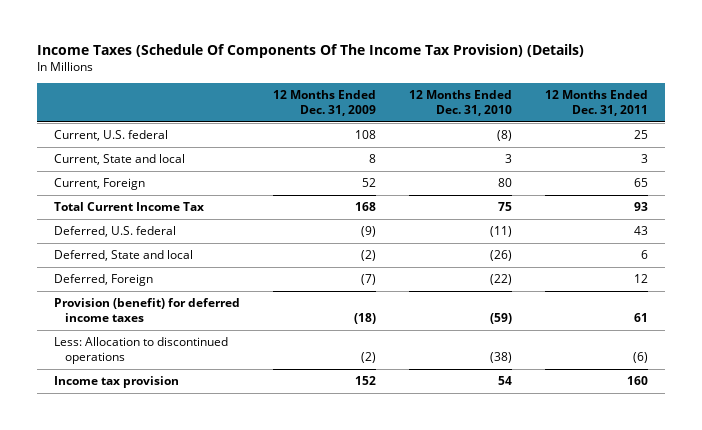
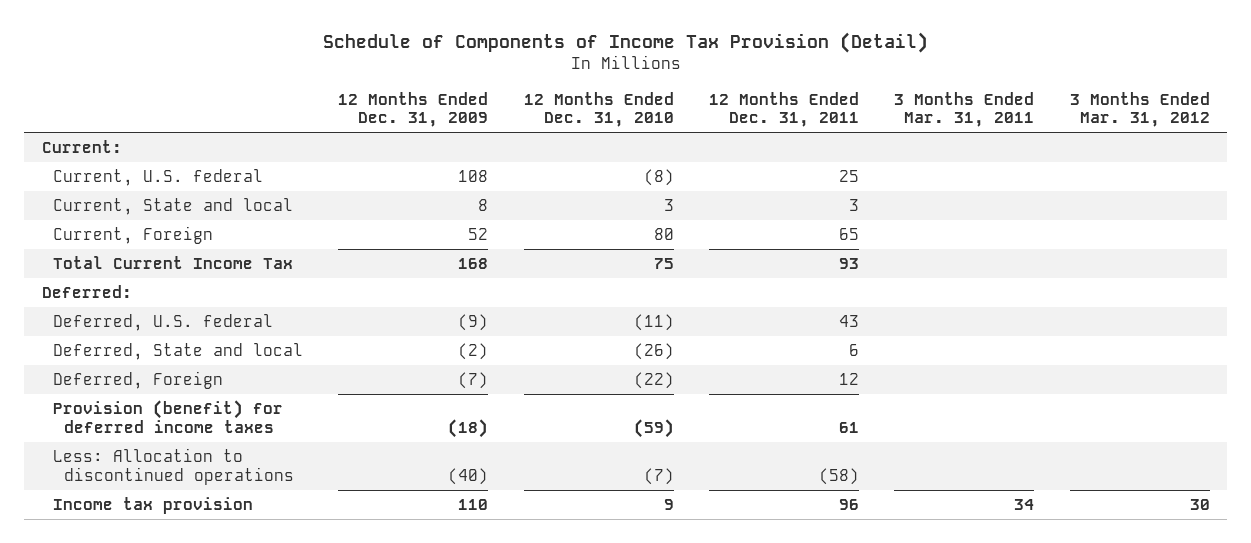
[36,44,584,59] Income Taxes (Schedule Of Components Of The Income Tax Provision) (Details) -> [322,32,928,54] Schedule of Components of Income Tax Provision (Detail)
none -> [894,91,1035,128] 3 Months Ended Mar. 31, 2011
none -> [1069,91,1210,128] 3 Months Ended Mar. 31, 2012
none -> [41,139,122,153] Current:
none -> [41,284,132,298] Deferred:
[360,351,376,363] (2) -> [448,467,489,485] (40)
[490,351,513,363] (38) -> [643,467,674,485] (7)
[633,351,649,363] (6) -> [818,467,859,485] (58)
[354,376,376,386] 152 -> [458,498,489,510] 110
[498,376,513,386] 54 -> [663,498,674,510] 9
[627,376,649,386] 160 -> [838,498,859,510] 96

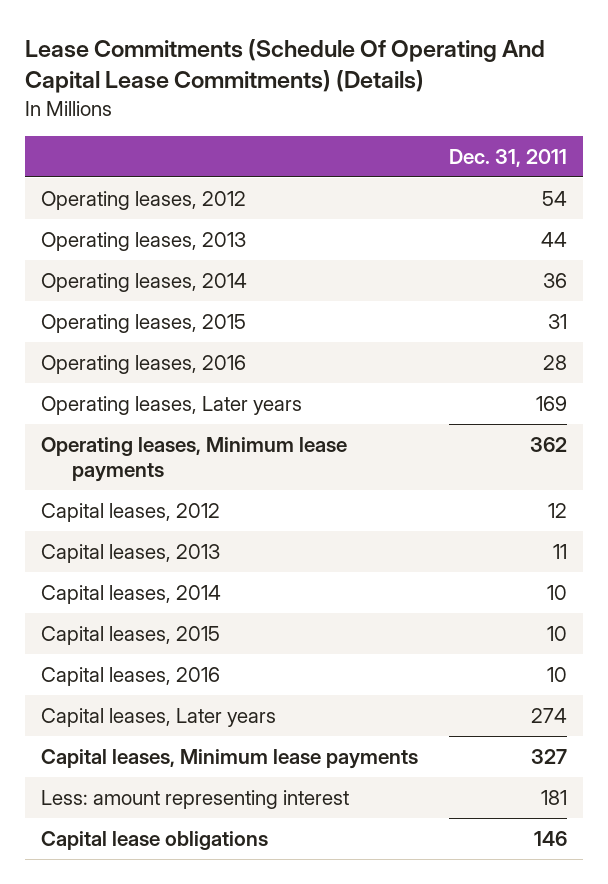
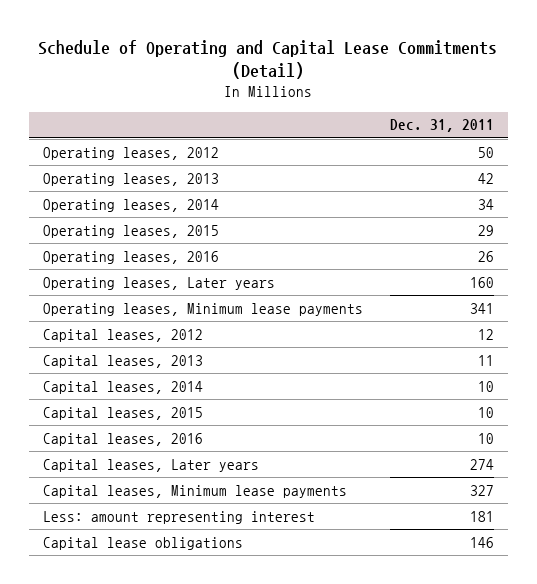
[24,38,545,94] Lease Commitments (Schedule Of Operating And Capital Lease Commitments) (Details) -> [38,39,498,80] Schedule of Operating and Capital Lease Commitments (Detail)
[542,190,568,206] 54 -> [478,146,495,158] 50
[541,231,568,247] 44 -> [478,172,495,184] 42
[543,272,568,288] 36 -> [478,198,495,210] 34
[548,313,568,329] 31 -> [478,224,495,236] 29
[543,354,568,370] 28 -> [478,250,495,262] 26
[536,395,568,411] 169 -> [470,276,495,288] 160
[530,436,568,452] 362 -> [470,302,495,314] 341

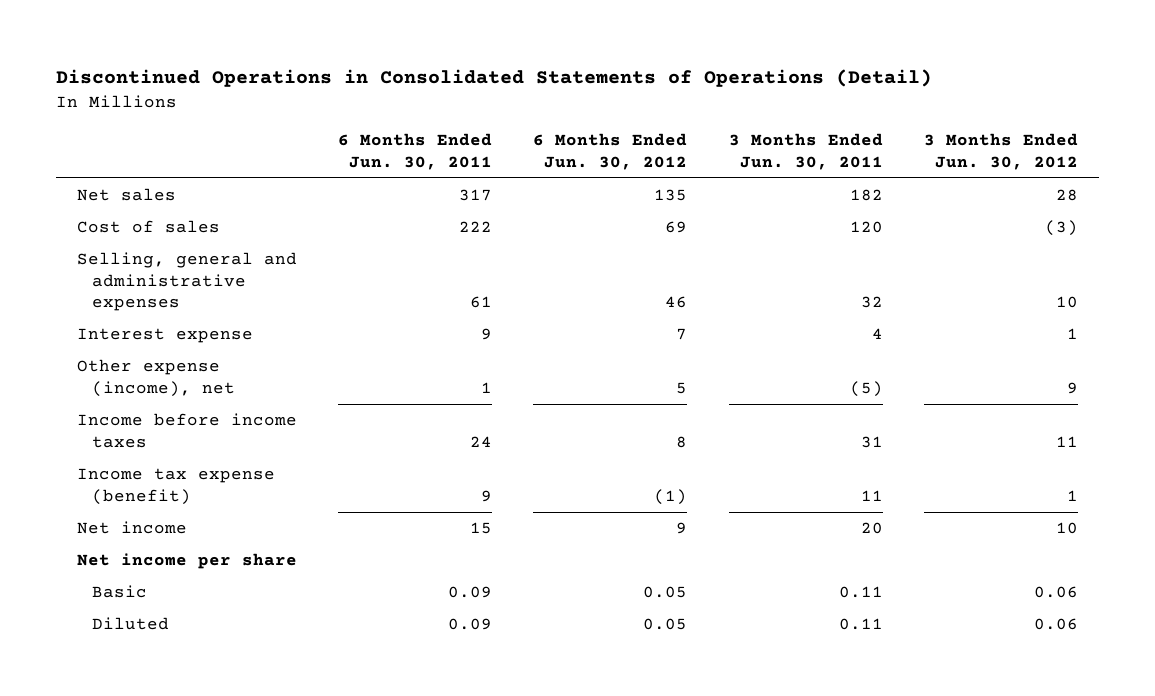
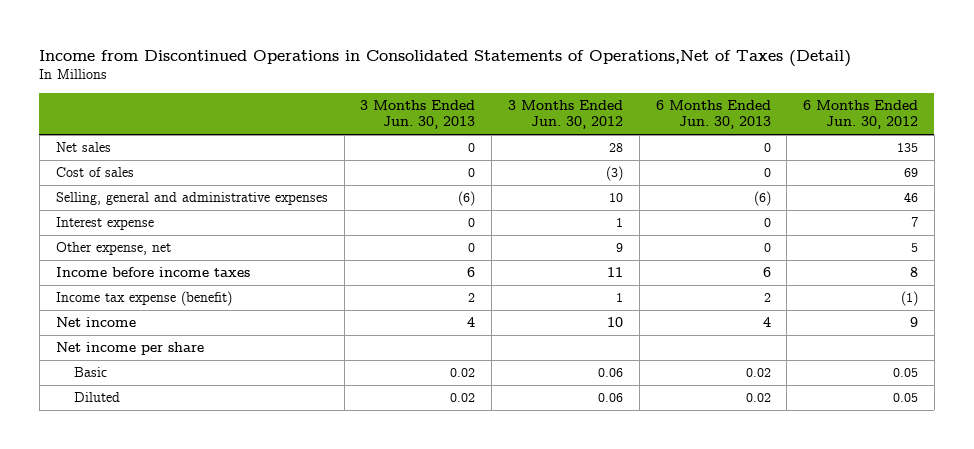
[55,69,932,88] Discontinued Operations in Consolidated Statements of Operations (Detail) -> [39,49,852,67] Income from Discontinued Operations in Consolidated Statements of Operations,Net of Taxes (Detail)
[337,133,492,171] 6 Months Ended Jun. 30, 2011 -> none
[728,133,883,171] 3 Months Ended Jun. 30, 2011 -> none
none -> [360,99,476,130] 3 Months Ended Jun. 30, 2013
none -> [655,99,771,130] 6 Months Ended Jun. 30, 2013
[76,358,236,397] Other expense (income), net -> [55,242,171,256] Other expense, net

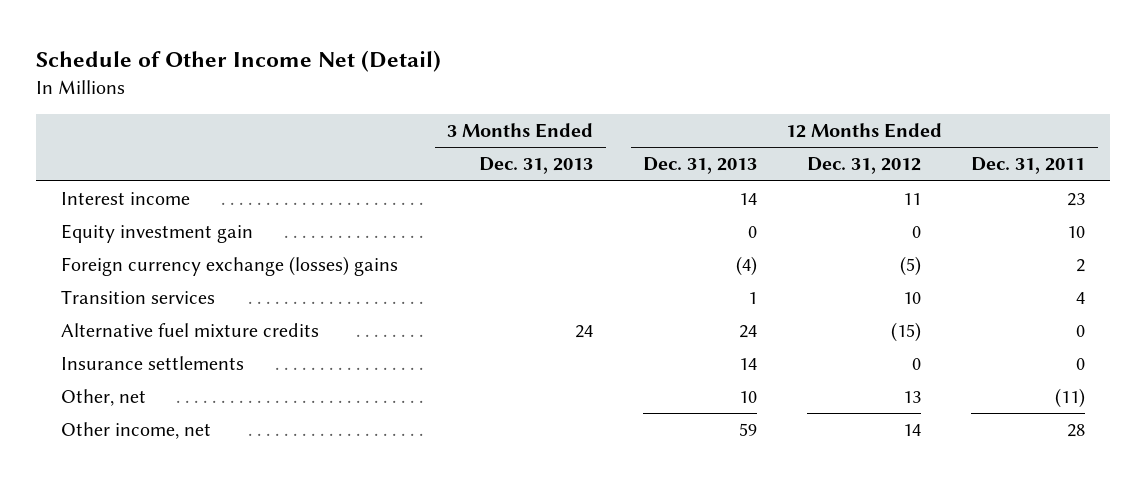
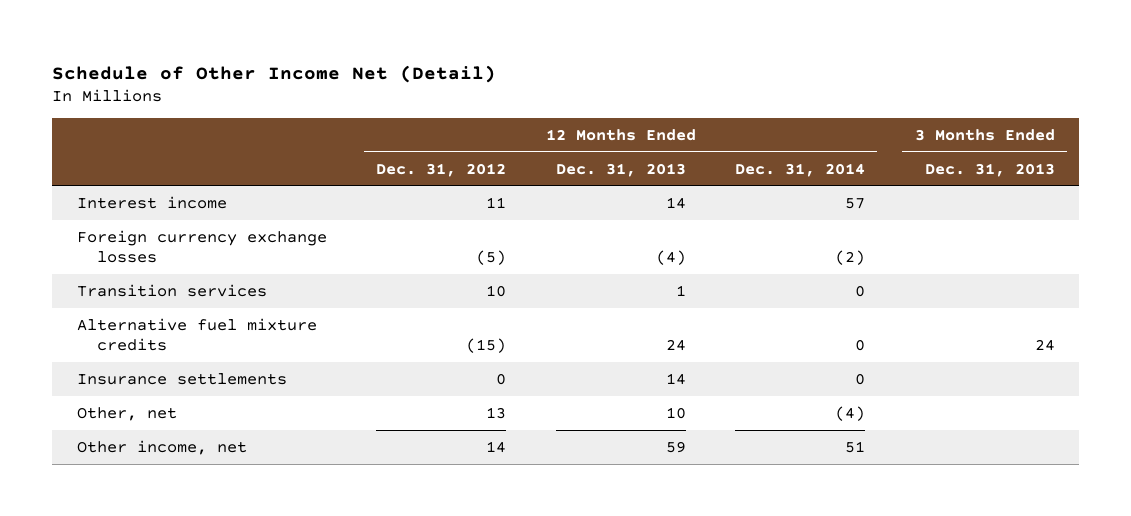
[971,157,1086,175] Dec. 31, 2011 -> none
none -> [735,162,866,177] Dec. 31, 2014
[60,224,253,244] Equity investment gain -> none
[60,256,398,277] Foreign currency exchange (losses) gains -> [76,229,327,264] Foreign currency exchange losses

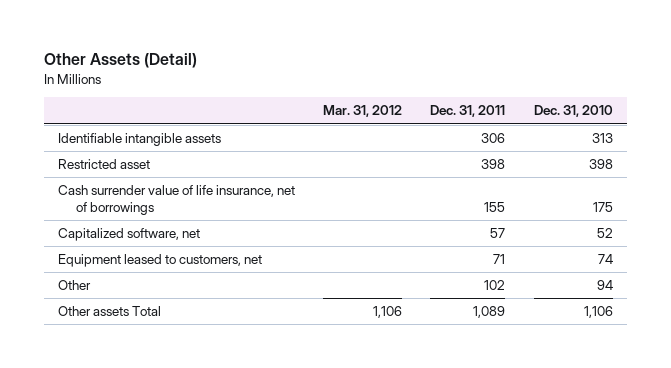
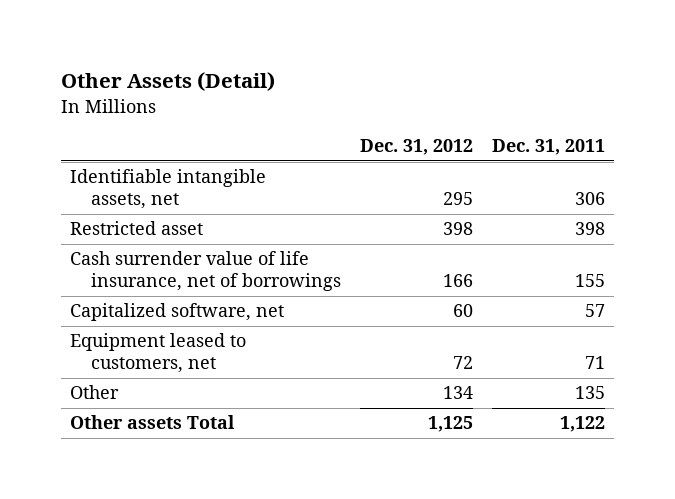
[323,105,403,118] Mar. 31, 2012 -> none
[533,105,613,118] Dec. 31, 2010 -> none
none -> [359,138,473,155] Dec. 31, 2012
[57,133,221,147] Identifiable intangible assets -> [70,169,267,209] Identifiable intangible assets, net
[484,280,506,291] 102 -> [574,386,605,400] 135
[473,306,506,319] 1,089 -> [559,416,605,433] 1,122

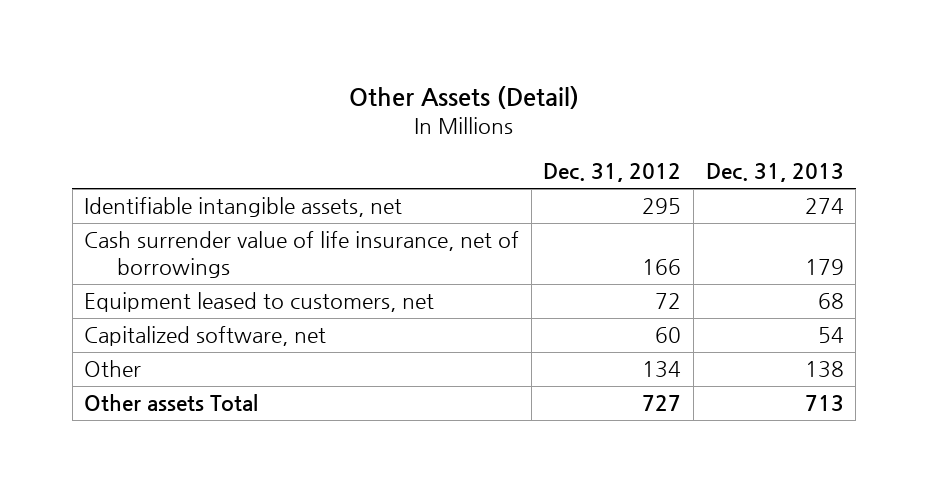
[491,138,605,155] Dec. 31, 2011 -> none
none -> [705,163,844,183] Dec. 31, 2013
[70,221,204,236] Restricted asset -> none
[70,303,285,322] Capitalized software, net -> [84,326,327,347] Capitalized software, net
[427,416,473,433] 1,125 -> [642,395,682,412] 727

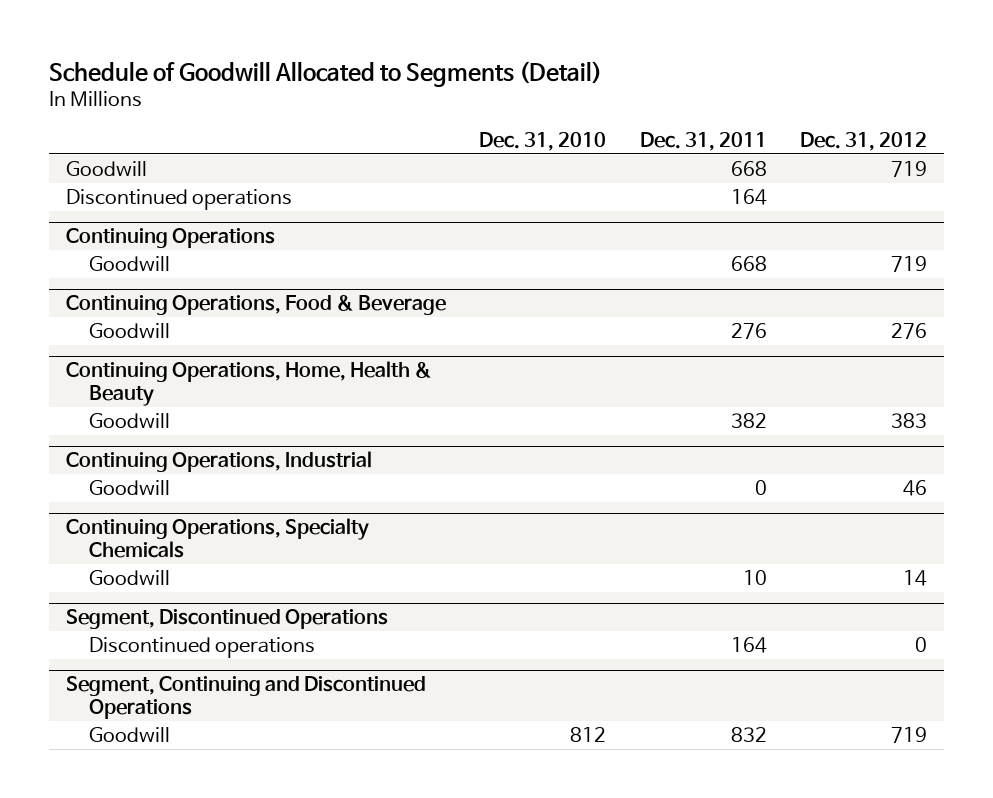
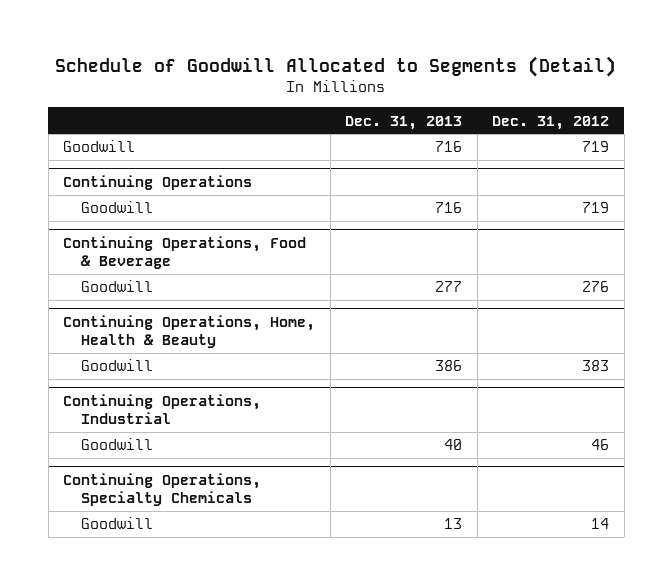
[479,132,607,152] Dec. 31, 2010 -> none
[639,132,767,152] Dec. 31, 2011 -> none
none -> [345,115,463,130] Dec. 31, 2013
[65,188,292,210] Discontinued operations -> none
[65,609,388,630] Segment, Discontinued Operations -> none
[89,636,316,658] Discontinued operations -> none
[65,676,426,720] Segment, Continuing and Discontinued Operations -> none
[89,726,171,742] Goodwill -> none

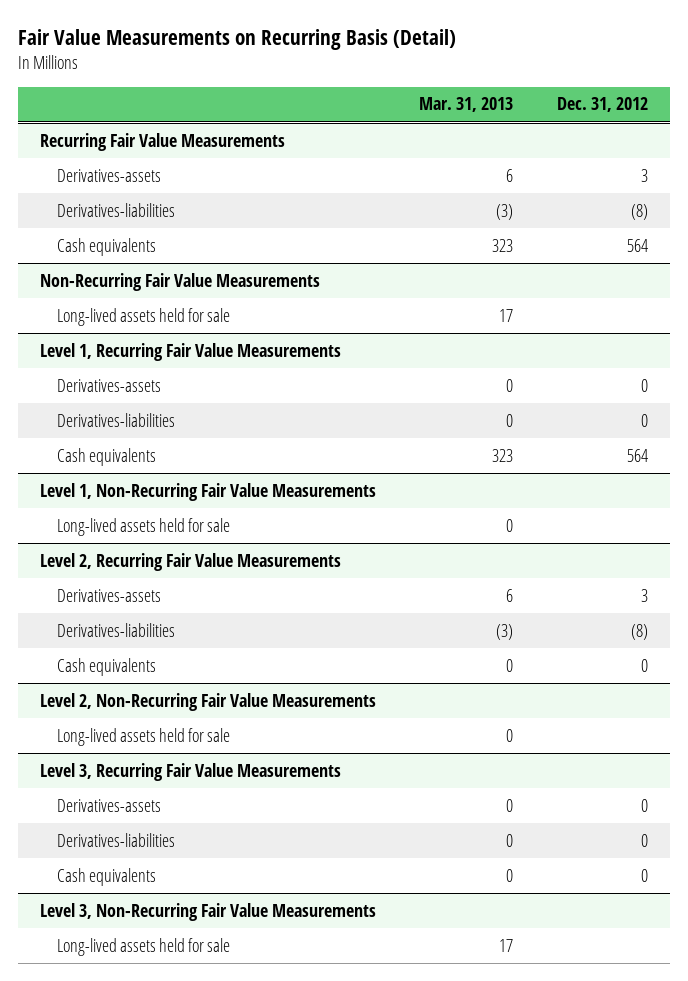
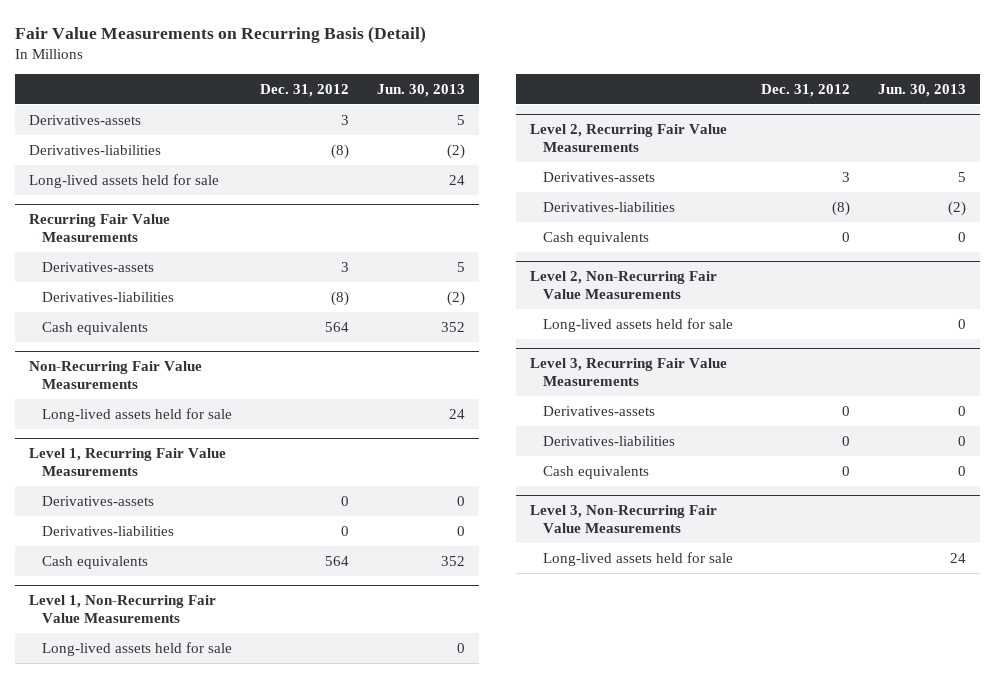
[419,97,514,113] Mar. 31, 2013 -> none
none -> [376,83,465,97] Jun. 30, 2013
none -> [29,114,142,125] Derivatives-assets
none -> [29,144,162,155] Derivatives-liabilities
none -> [29,173,220,188] Long-lived assets held for sale

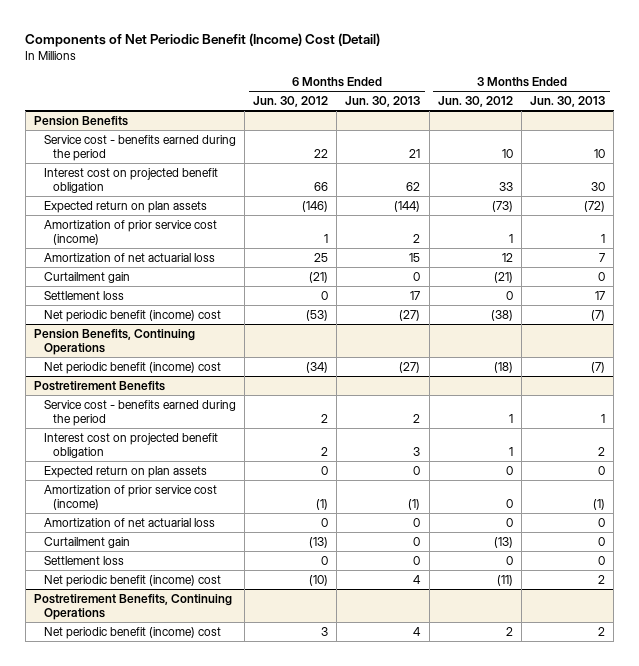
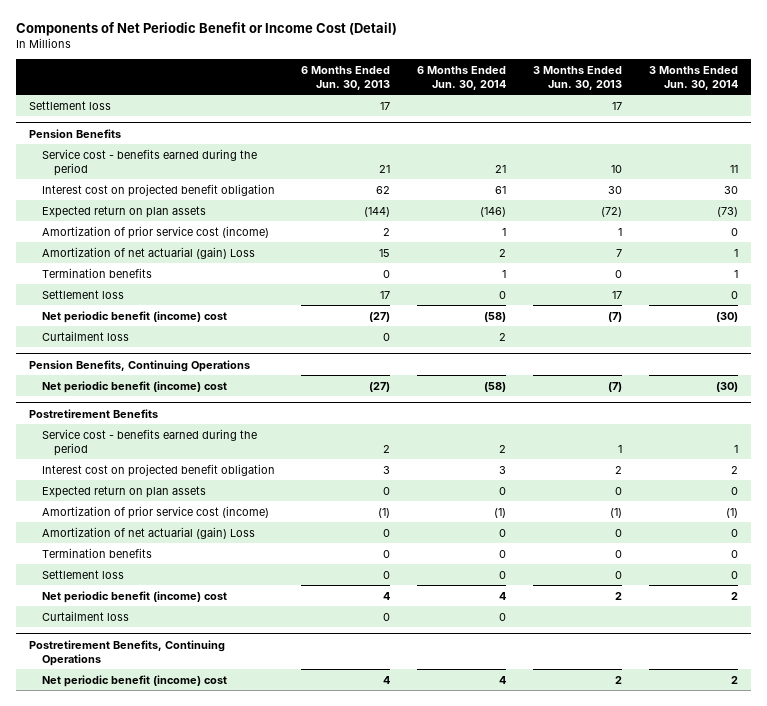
[25,32,381,47] Components of Net Periodic Benefit (Income) Cost (Detail) -> [15,22,397,37] Components of Net Periodic Benefit or Income Cost (Detail)
[253,96,329,108] Jun. 30, 2012 -> none
[437,96,513,108] Jun. 30, 2012 -> none
none -> [417,65,507,90] 6 Months Ended Jun. 30, 2014
none -> [648,65,738,90] 3 Months Ended Jun. 30, 2014
none -> [29,100,112,110] Settlement loss
[43,271,130,283] Curtailment gain -> none
[43,252,215,262] Amortization of net actuarial loss -> [41,246,255,259] Amortization of net actuarial (gain) Loss
none -> [41,267,152,278] Termination benefits
none -> [41,330,129,341] Curtailment loss
[43,536,130,548] Curtailment gain -> none
[43,517,215,527] Amortization of net actuarial loss -> [41,526,255,539] Amortization of net actuarial (gain) Loss
none -> [41,547,152,558] Termination benefits
none -> [41,610,129,621] Curtailment loss

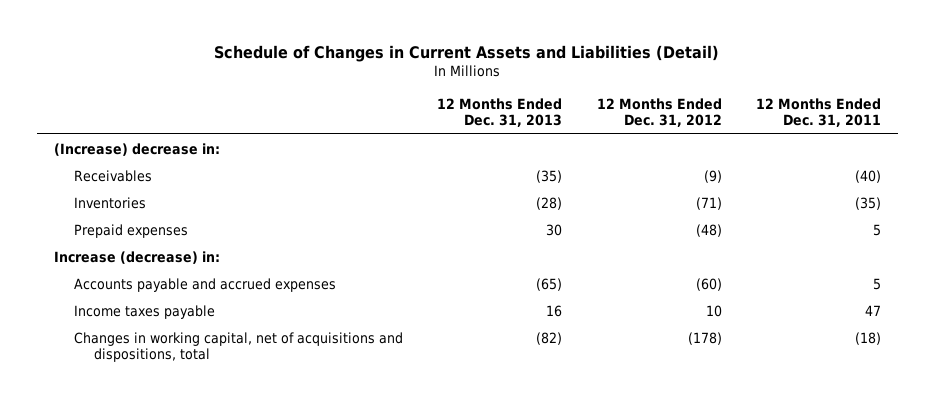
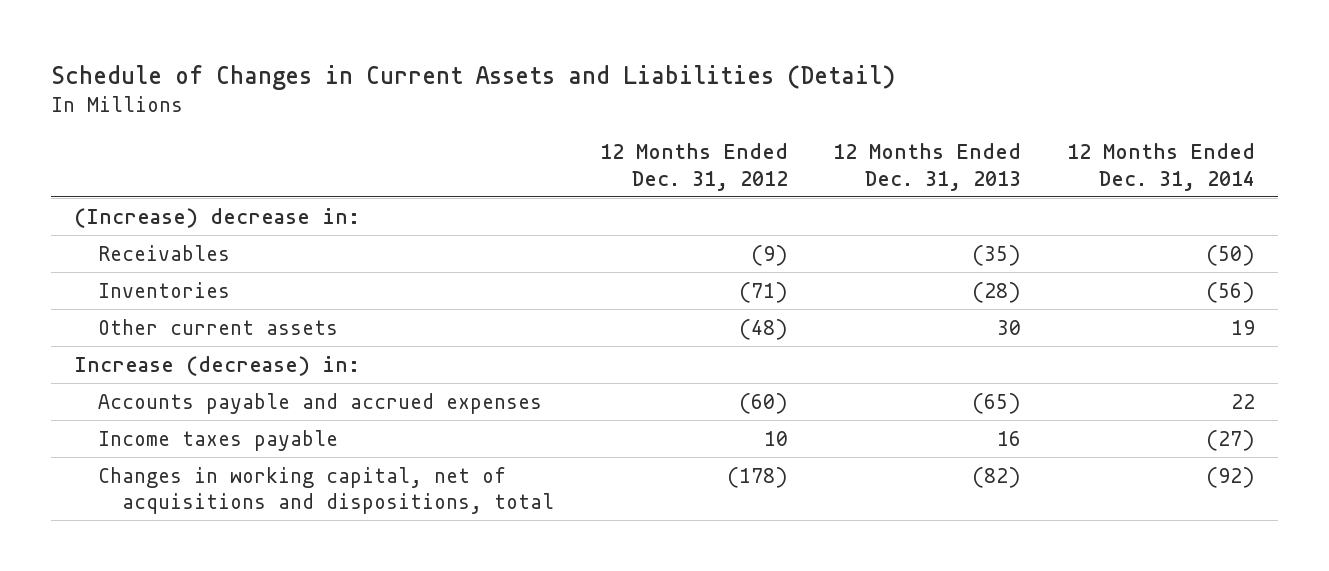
[755,97,881,128] 12 Months Ended Dec. 31, 2011 -> none
none -> [1066,143,1255,191] 12 Months Ended Dec. 31, 2014
[74,223,189,238] Prepaid expenses -> [98,318,339,335] Other current assets

